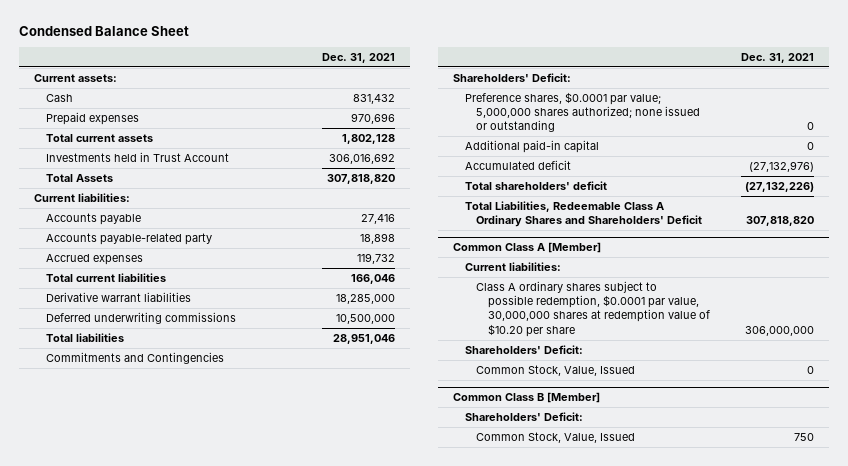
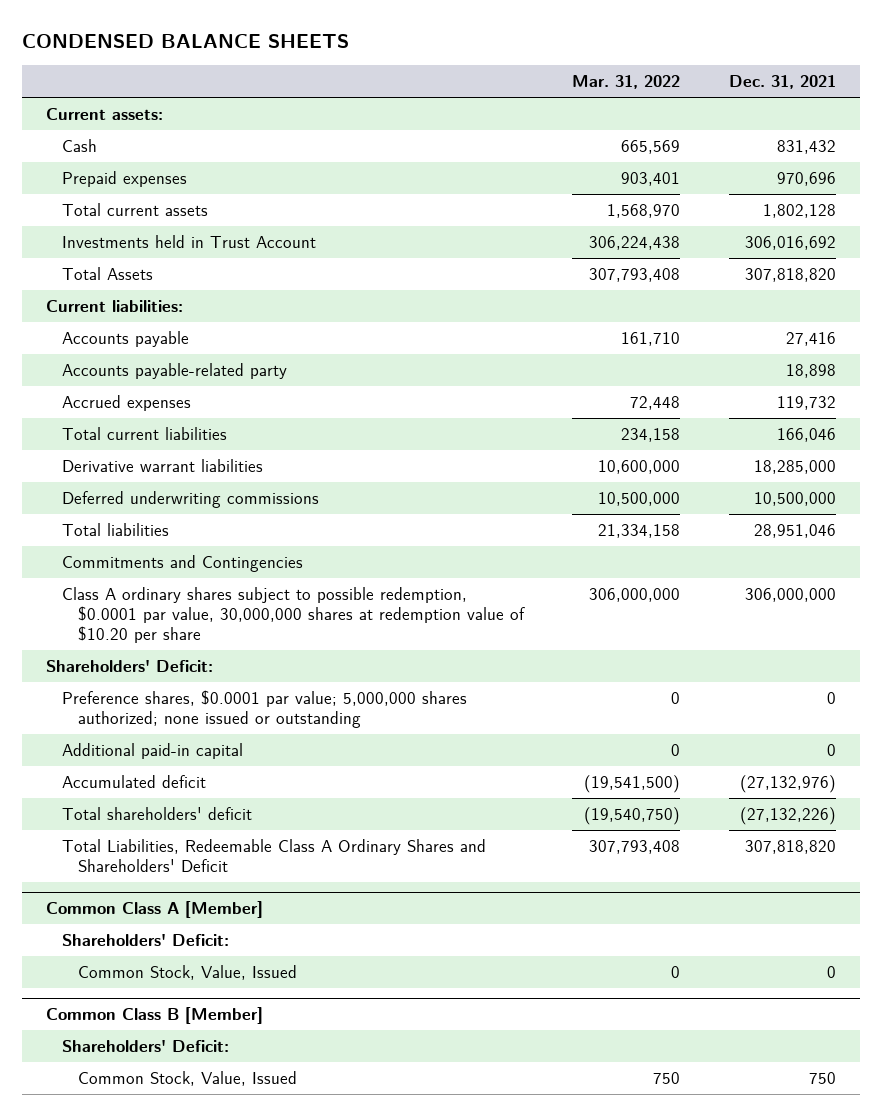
[18,25,189,36] Condensed Balance Sheet -> [22,34,350,49] CONDENSED BALANCE SHEETS
none -> [572,75,681,90] Mar. 31, 2022
none -> [62,586,526,644] Class A ordinary shares subject to possible redemption, $0.0001 par value, 30,000,000 shares at redemption value of $10.20 per share
[464,262,561,272] Current liabilities: -> none
[476,281,710,337] Class A ordinary shares subject to possible redemption, $0.0001 par value, 30,000,000 shares at redemption value of $10.20 per share -> none

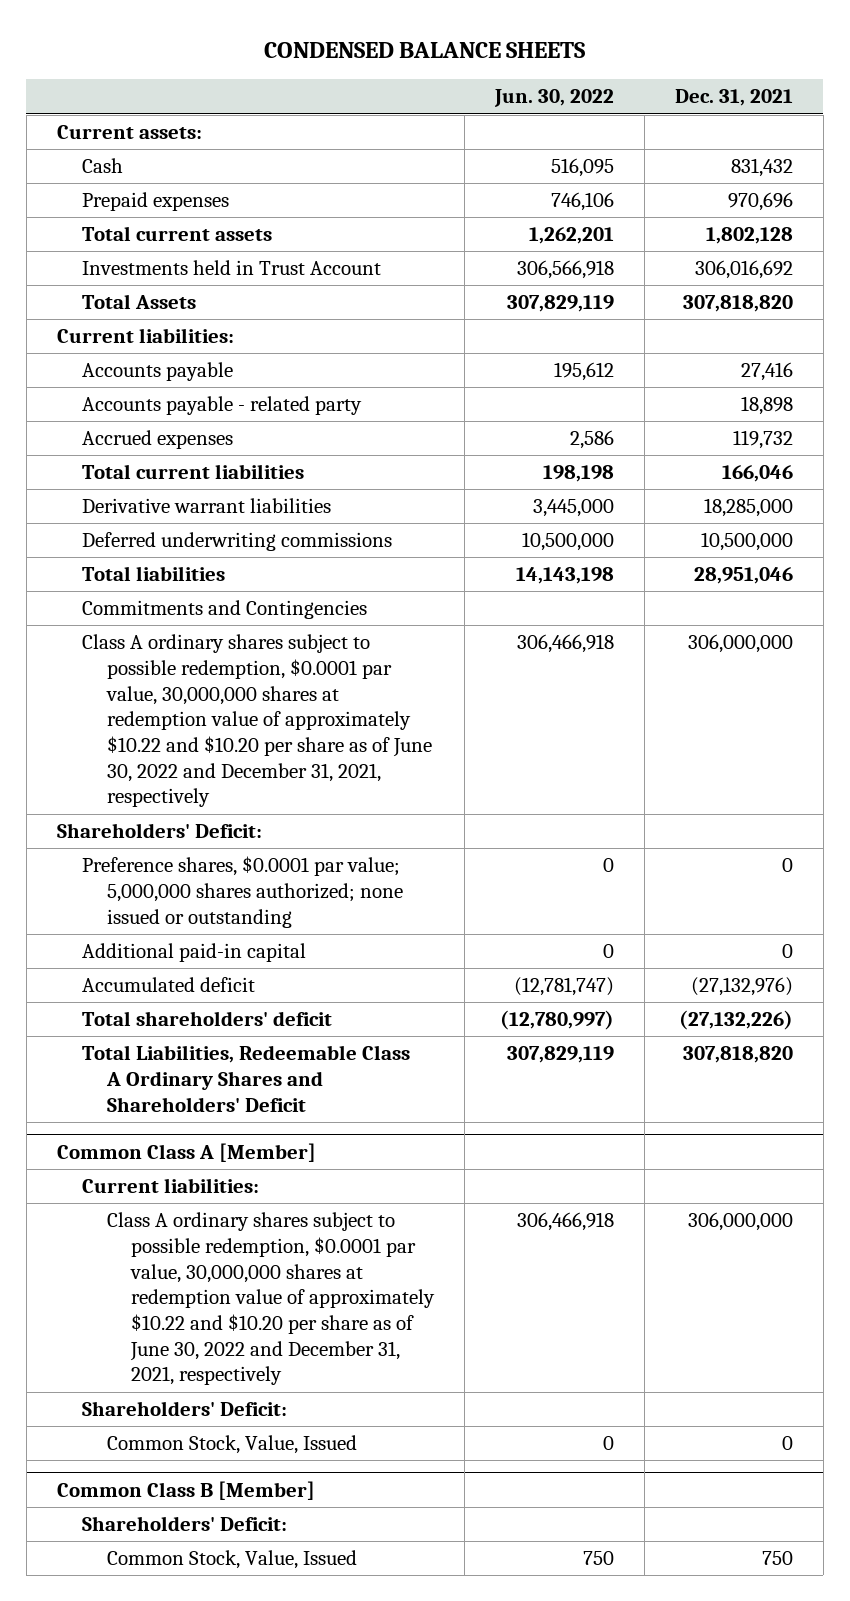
[572,75,681,90] Mar. 31, 2022 -> none
none -> [494,89,615,108] Jun. 30, 2022
[62,362,288,379] Accounts payable-related party -> [81,396,362,416] Accounts payable - related party
[62,586,526,644] Class A ordinary shares subject to possible redemption, $0.0001 par value, 30,000,000 shares at redemption value of $10.20 per share -> [81,634,432,808] Class A ordinary shares subject to possible redemption, $0.0001 par value, 30,000,000 shares at redemption value of approximately $10.22 and $10.20 per share as of June 30, 2022 and December 31, 2021, respectively
none -> [81,1178,259,1194] Current liabilities:
none -> [106,1212,436,1386] Class A ordinary shares subject to possible redemption, $0.0001 par value, 30,000,000 shares at redemption value of approximately $10.22 and $10.20 per share as of June 30, 2022 and December 31, 2021, respectively

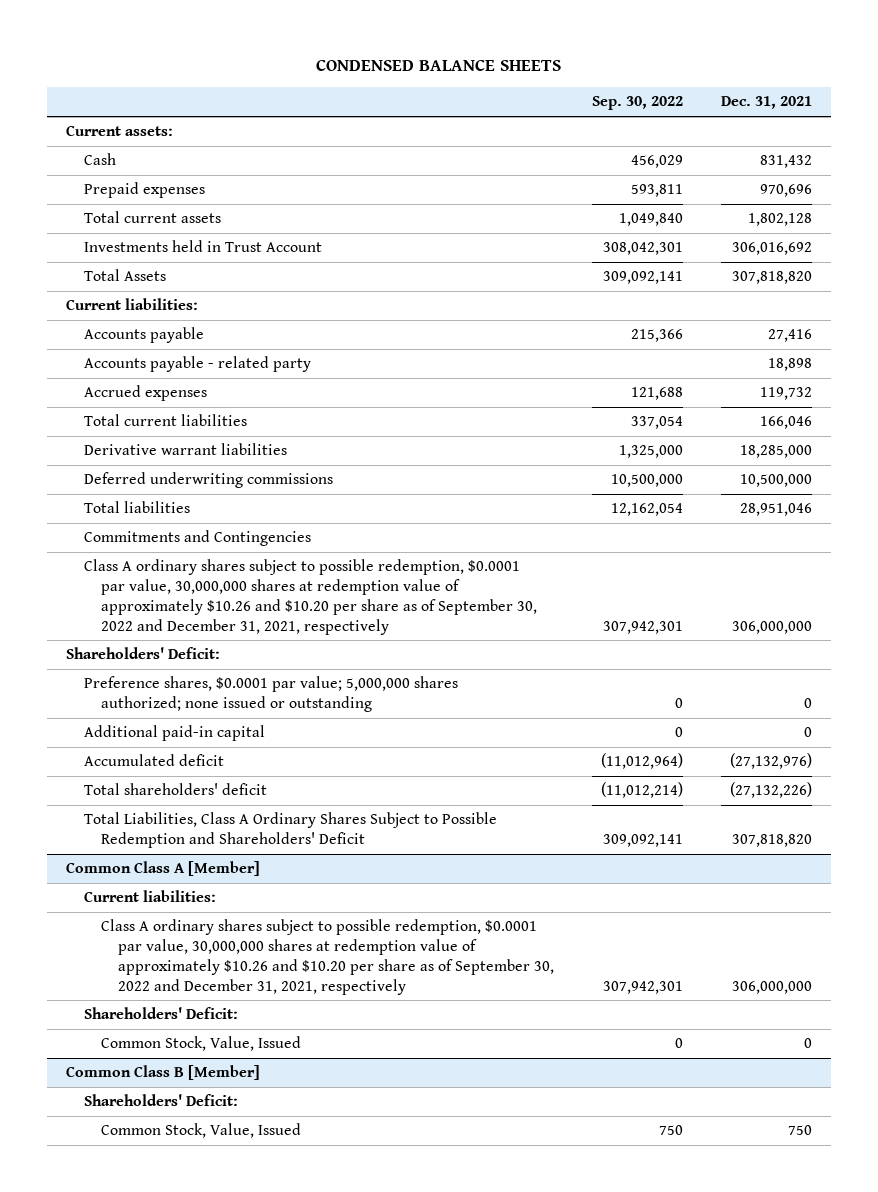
[494,89,615,108] Jun. 30, 2022 -> none
none -> [592,96,684,111] Sep. 30, 2022
[81,634,432,808] Class A ordinary shares subject to possible redemption, $0.0001 par value, 30,000,000 shares at redemption value of approximately $10.22 and $10.20 per share as of June 30, 2022 and December 31, 2021, respectively -> [83,559,537,635] Class A ordinary shares subject to possible redemption, $0.0001 par value, 30,000,000 shares at redemption value of approximately $10.26 and $10.20 per share as of September 30, 2022 and December 31, 2021, respectively
[81,1045,410,1112] Total Liabilities, Redeemable Class A Ordinary Shares and Shareholders' Deficit -> [83,812,497,849] Total Liabilities, Class A Ordinary Shares Subject to Possible Redemption and Shareholders' Deficit
[106,1212,436,1386] Class A ordinary shares subject to possible redemption, $0.0001 par value, 30,000,000 shares at redemption value of approximately $10.22 and $10.20 per share as of June 30, 2022 and December 31, 2021, respectively -> [100,919,555,995] Class A ordinary shares subject to possible redemption, $0.0001 par value, 30,000,000 shares at redemption value of approximately $10.26 and $10.20 per share as of September 30, 2022 and December 31, 2021, respectively

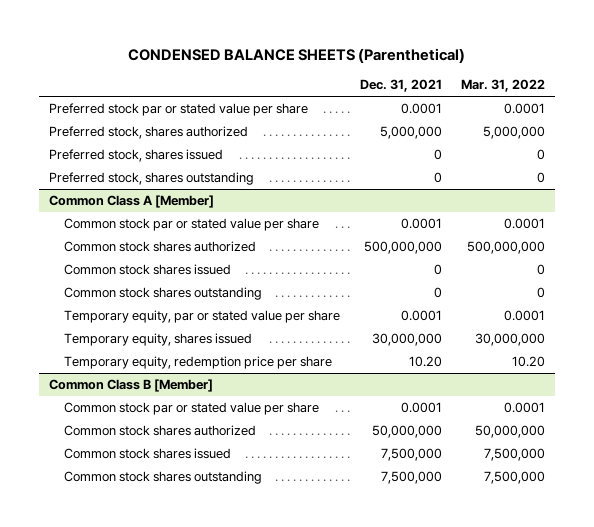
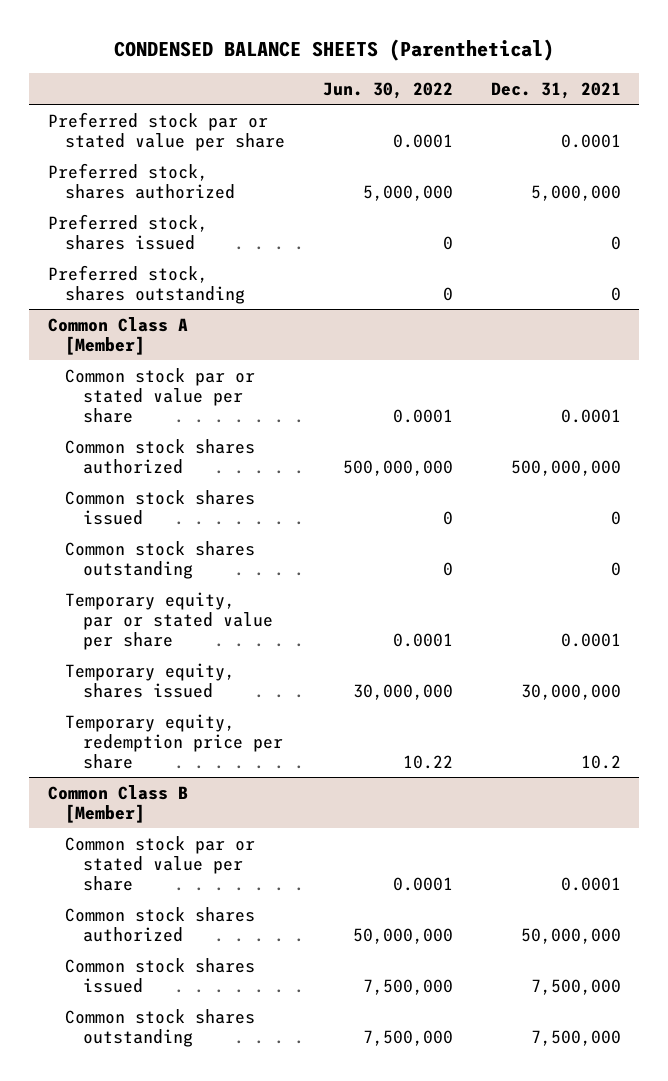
[460,79,545,93] Mar. 31, 2022 -> none
none -> [322,81,453,99] Jun. 30, 2022
[408,356,442,368] 10.20 -> [580,754,621,769] 10.2

